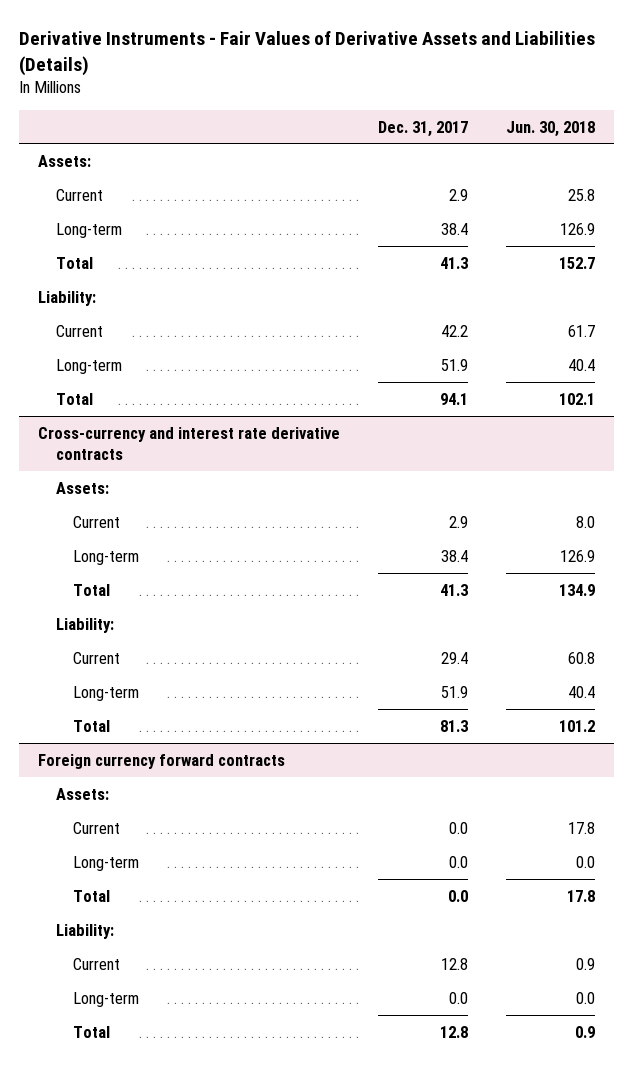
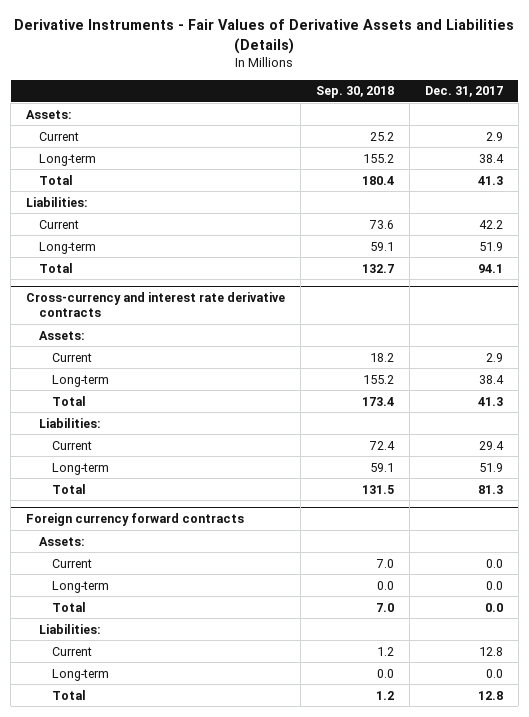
[505,120,595,137] Jun. 30, 2018 -> none
none -> [315,86,394,99] Sep. 30, 2018
[37,290,96,306] Liability: -> [26,196,89,207] Liabilities:
[55,617,114,633] Liability: -> [38,417,101,428] Liabilities:
[55,923,114,939] Liability: -> [38,623,101,634] Liabilities:

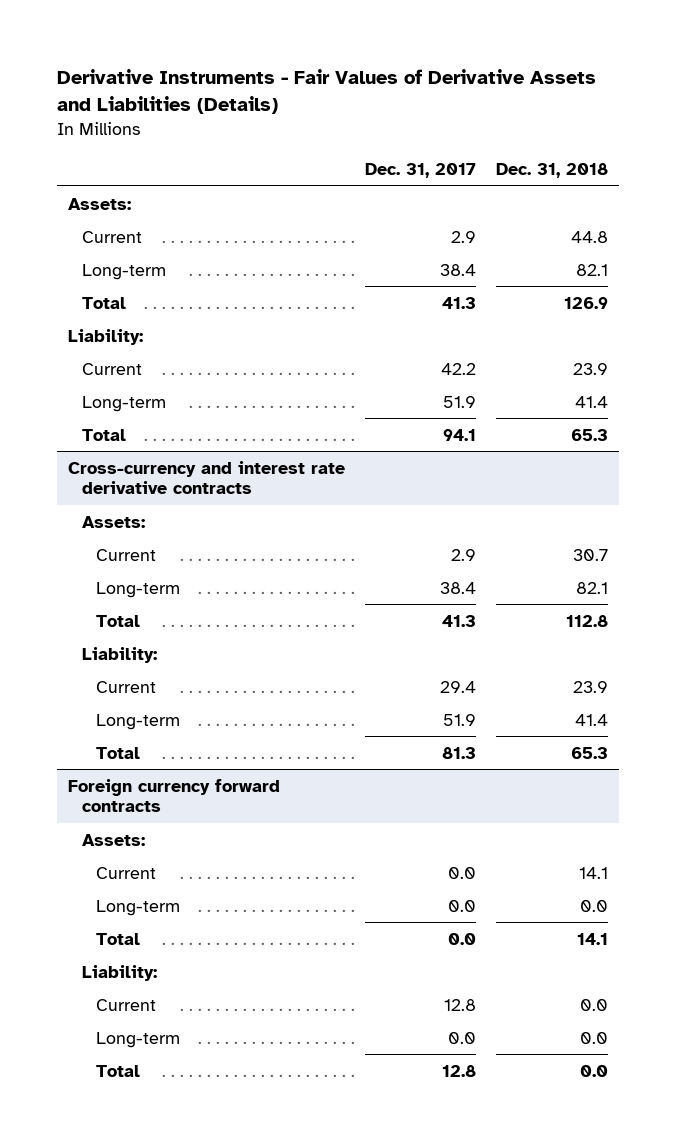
[315,86,394,99] Sep. 30, 2018 -> none
none -> [496,162,609,178] Dec. 31, 2018
[26,196,89,207] Liabilities: -> [67,328,143,345] Liability:
[38,417,101,428] Liabilities: -> [81,646,157,663] Liability:
[38,623,101,634] Liabilities: -> [81,964,157,981] Liability:

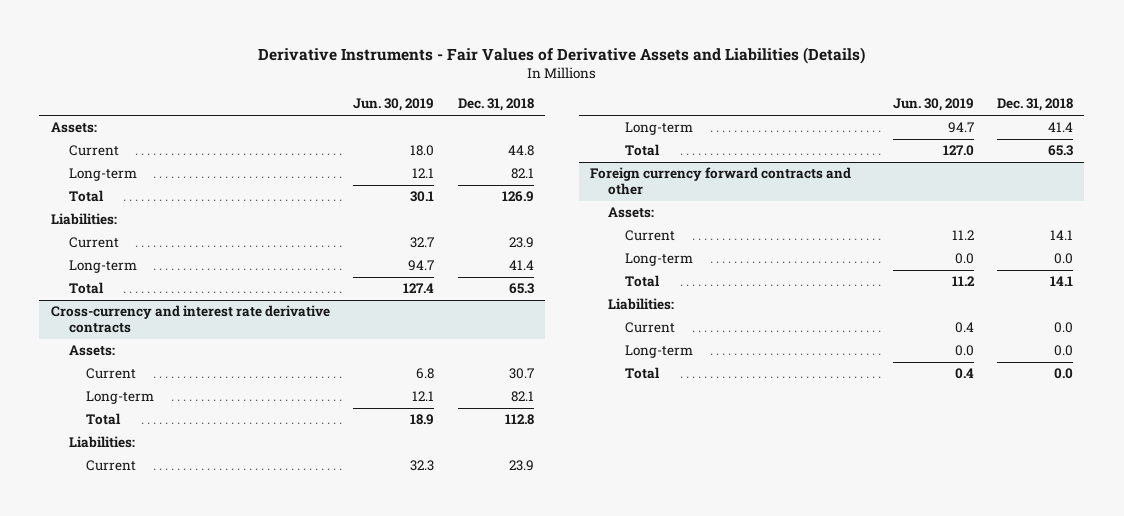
[365,162,477,178] Dec. 31, 2017 -> none
none -> [353,98,435,112] Jun. 30, 2019
[67,328,143,345] Liability: -> [51,213,118,226] Liabilities:
[81,646,157,663] Liability: -> [68,436,135,449] Liabilities:
[67,778,280,812] Foreign currency forward contracts -> [590,167,852,195] Foreign currency forward contracts and other
[81,964,157,981] Liability: -> [607,298,674,311] Liabilities:

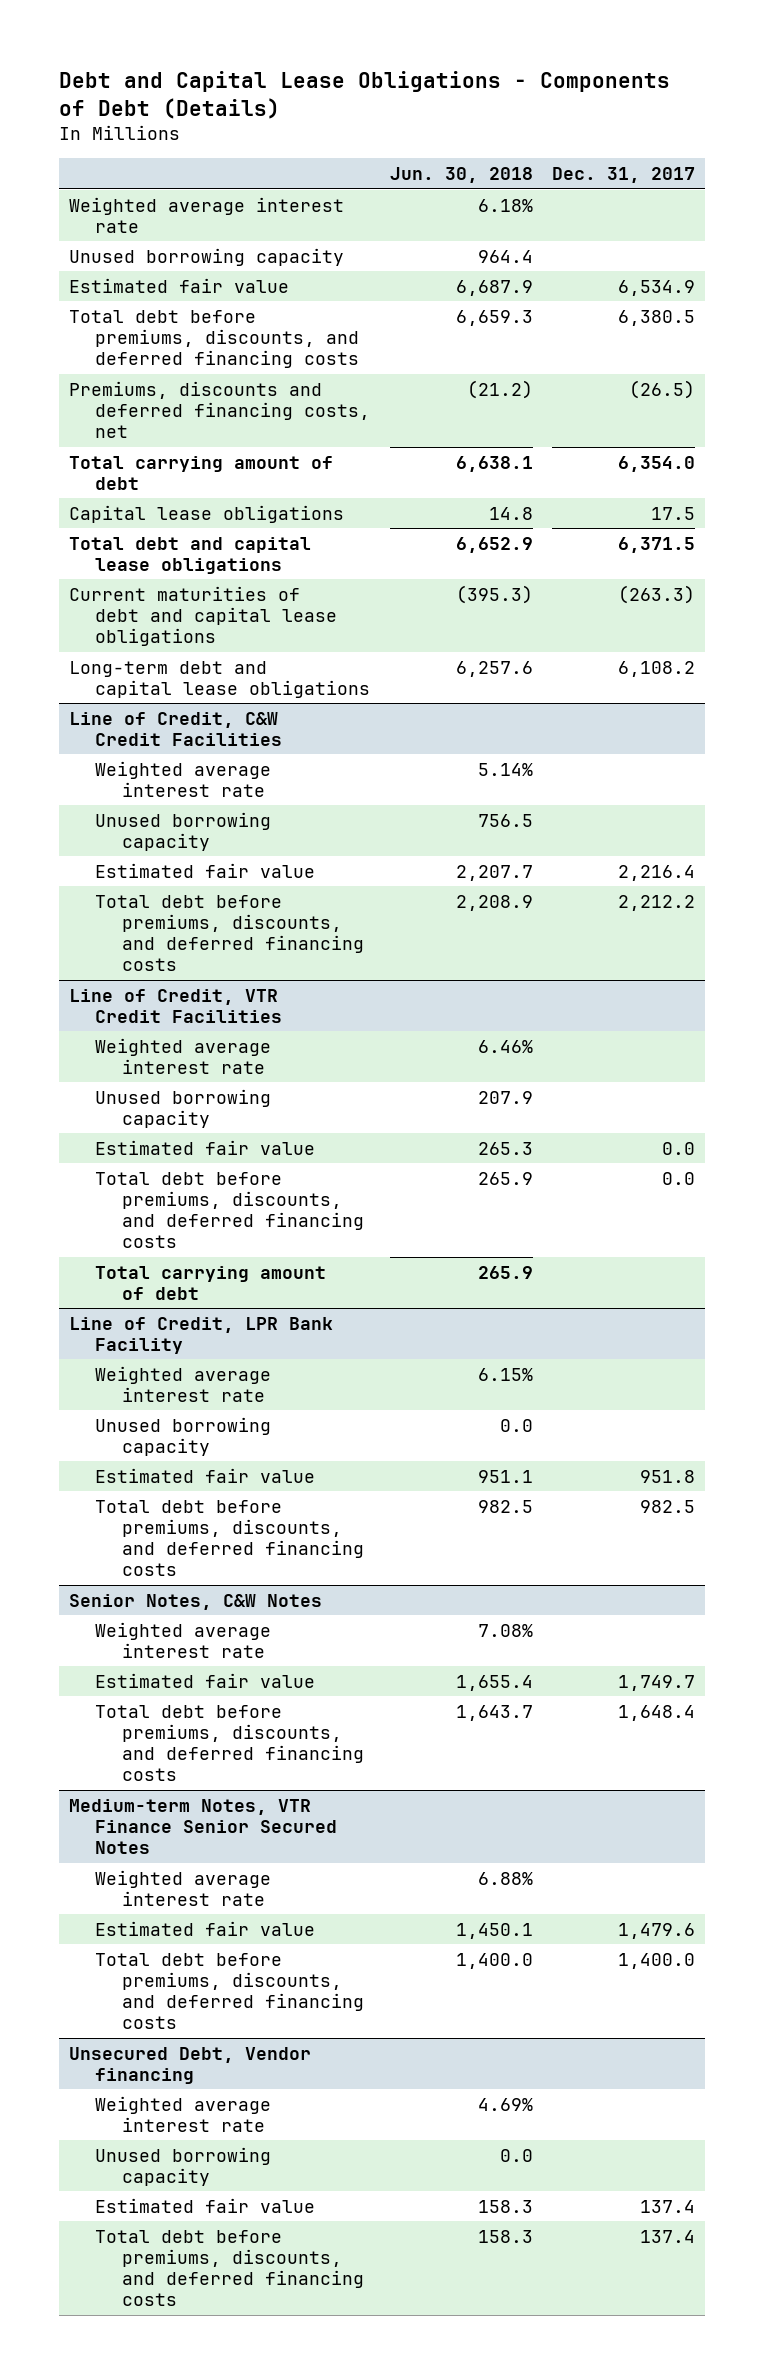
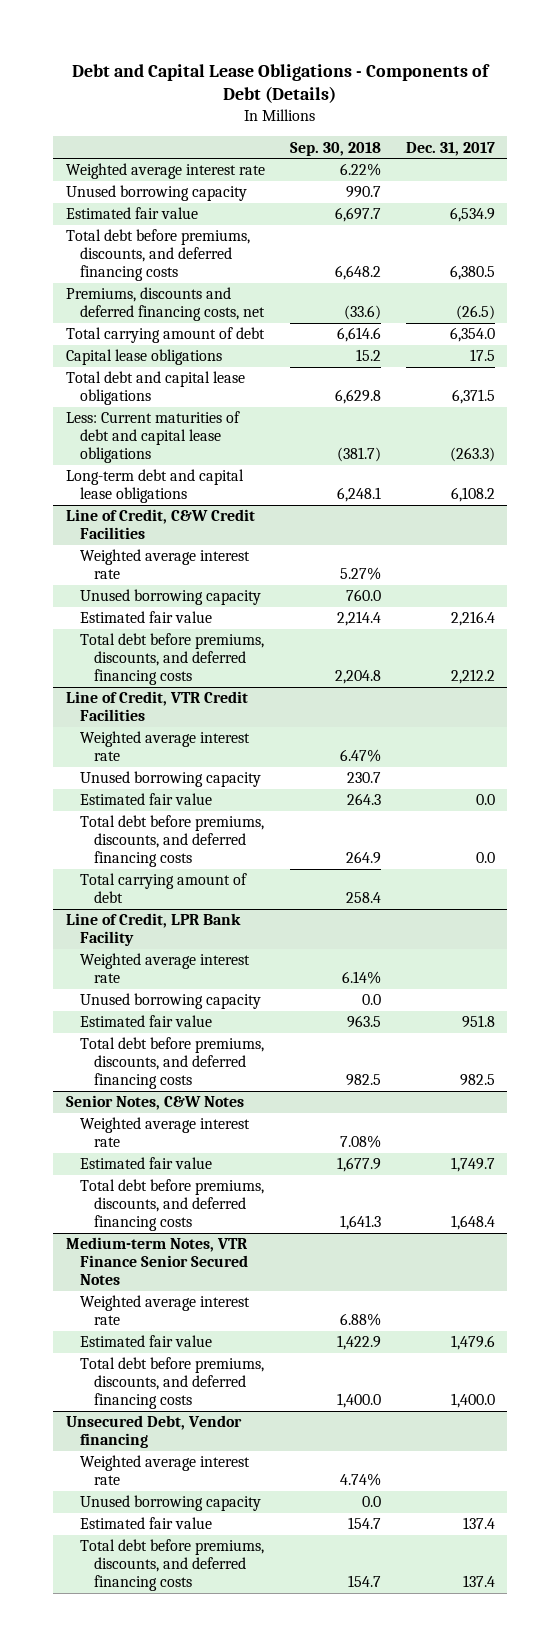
[389,167,533,184] Jun. 30, 2018 -> none
none -> [289,141,381,156] Sep. 30, 2018
[69,585,338,647] Current maturities of debt and capital lease obligations -> [65,411,240,463] Less: Current maturities of debt and capital lease obligations

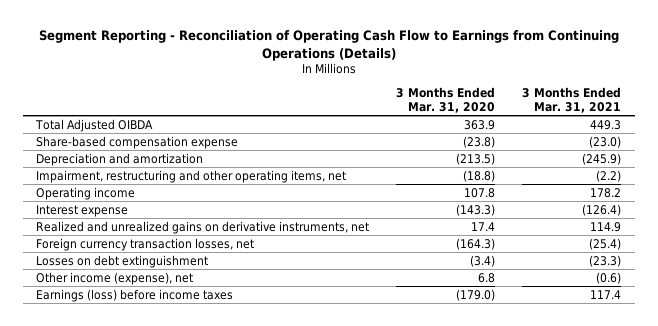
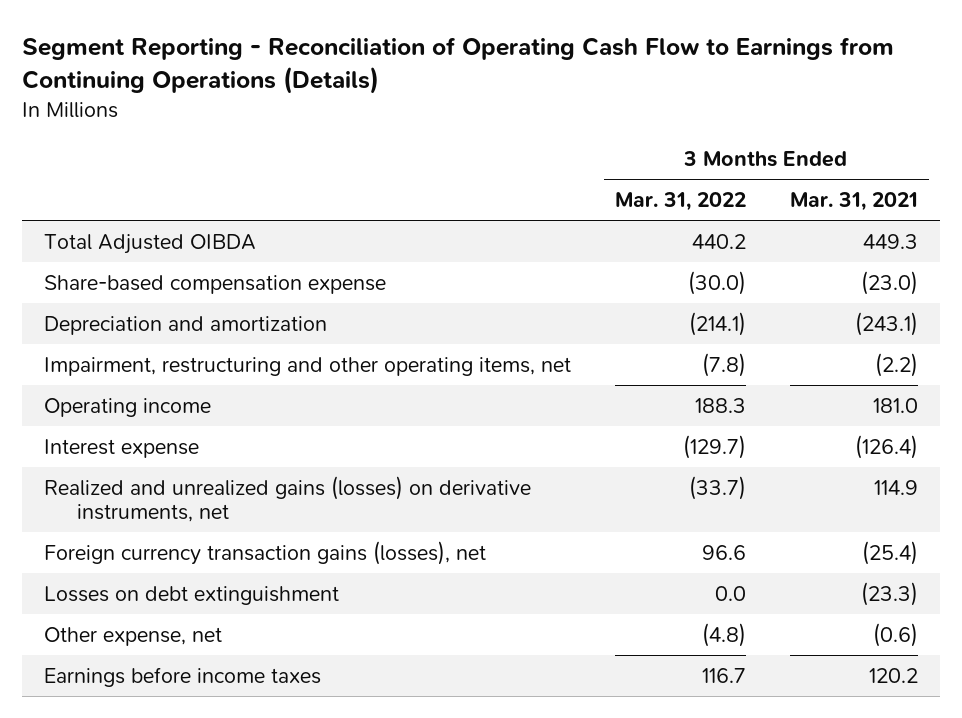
[396,87,496,113] 3 Months Ended Mar. 31, 2020 -> none
none -> [614,191,746,211] Mar. 31, 2022
[582,152,622,165] (245.9) -> [854,311,918,336] (243.1)
[590,187,622,198] 178.2 -> [872,397,918,413] 181.0
[36,220,370,234] Realized and unrealized gains on derivative instruments, net -> [43,475,531,523] Realized and unrealized gains (losses) on derivative instruments, net
[36,237,255,251] Foreign currency transaction losses, net -> [43,540,486,565] Foreign currency transaction gains (losses), net
[36,271,194,285] Other income (expense), net -> [43,626,222,646] Other expense, net
[36,288,234,302] Earnings (loss) before income taxes -> [43,666,321,687] Earnings before income taxes
[590,289,622,299] 117.4 -> [868,667,918,683] 120.2

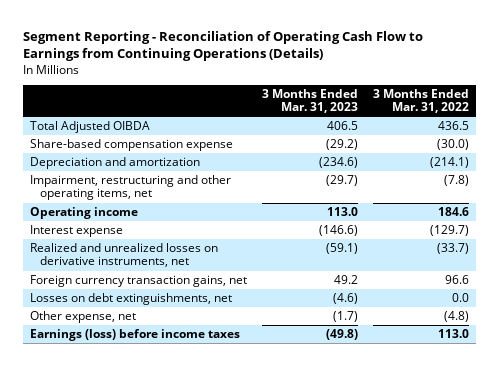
[789,191,918,211] Mar. 31, 2021 -> none
none -> [261,89,358,114] 3 Months Ended Mar. 31, 2023
[691,233,746,249] 440.2 -> [437,121,469,131] 436.5
[694,397,746,413] 188.3 -> [437,207,469,217] 184.6
[43,475,531,523] Realized and unrealized gains (losses) on derivative instruments, net -> [30,243,219,268] Realized and unrealized losses on derivative instruments, net
[43,540,486,565] Foreign currency transaction gains (losses), net -> [30,275,248,288] Foreign currency transaction gains, net
[43,585,339,605] Losses on debt extinguishment -> [30,293,233,306] Losses on debt extinguishments, net
[43,666,321,687] Earnings before income taxes -> [30,329,241,342] Earnings (loss) before income taxes
[701,667,746,683] 116.7 -> [437,329,469,339] 113.0

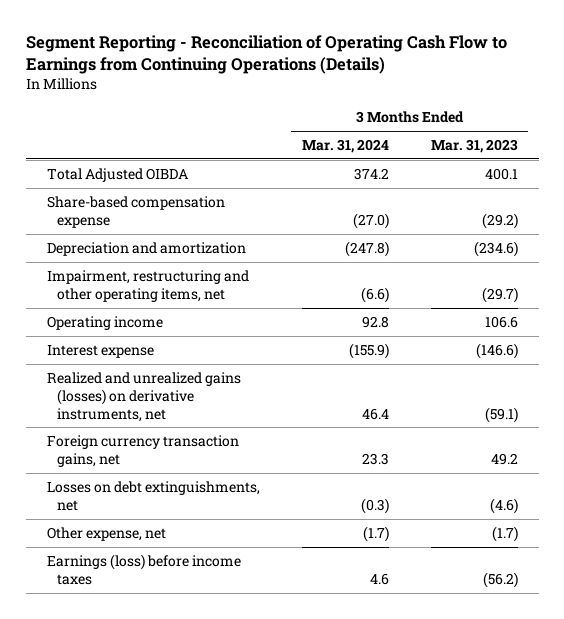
[372,89,469,114] 3 Months Ended Mar. 31, 2022 -> none
none -> [301,139,389,154] Mar. 31, 2024
[326,121,358,131] 406.5 -> [484,168,518,181] 400.1
[326,207,358,217] 113.0 -> [484,316,518,329] 106.6
[30,243,219,268] Realized and unrealized losses on derivative instruments, net -> [46,372,241,422] Realized and unrealized gains (losses) on derivative instruments, net
[325,329,358,341] (49.8) -> [482,571,518,588] (56.2)

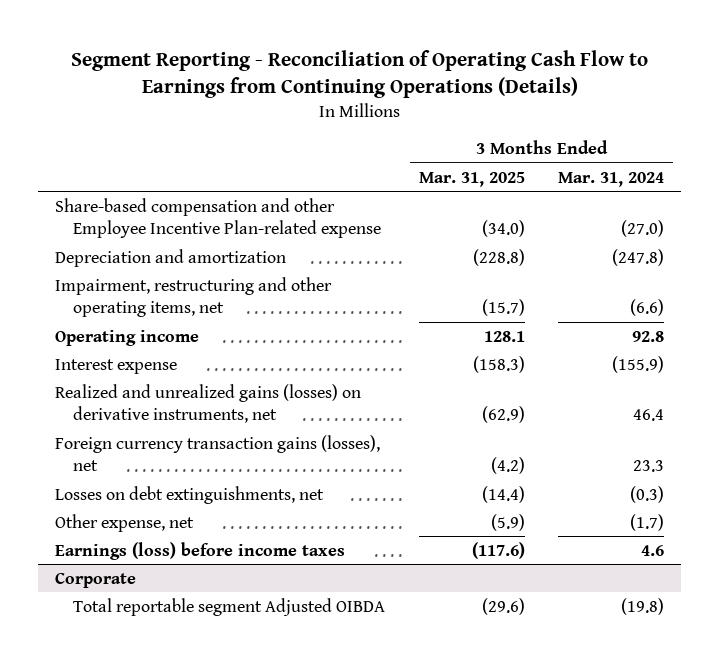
[430,139,518,154] Mar. 31, 2023 -> none
none -> [418,171,525,187] Mar. 31, 2025
[46,168,188,183] Total Adjusted OIBDA -> none
[46,196,225,228] Share-based compensation expense -> none
none -> [55,197,382,239] Share-based compensation and other Employee Incentive Plan-related expense
[46,435,239,467] Foreign currency transaction gains, net -> [55,434,381,472] Foreign currency transaction gains (losses), net
none -> [55,572,137,588] Corporate
none -> [73,597,386,616] Total reportable segment Adjusted OIBDA

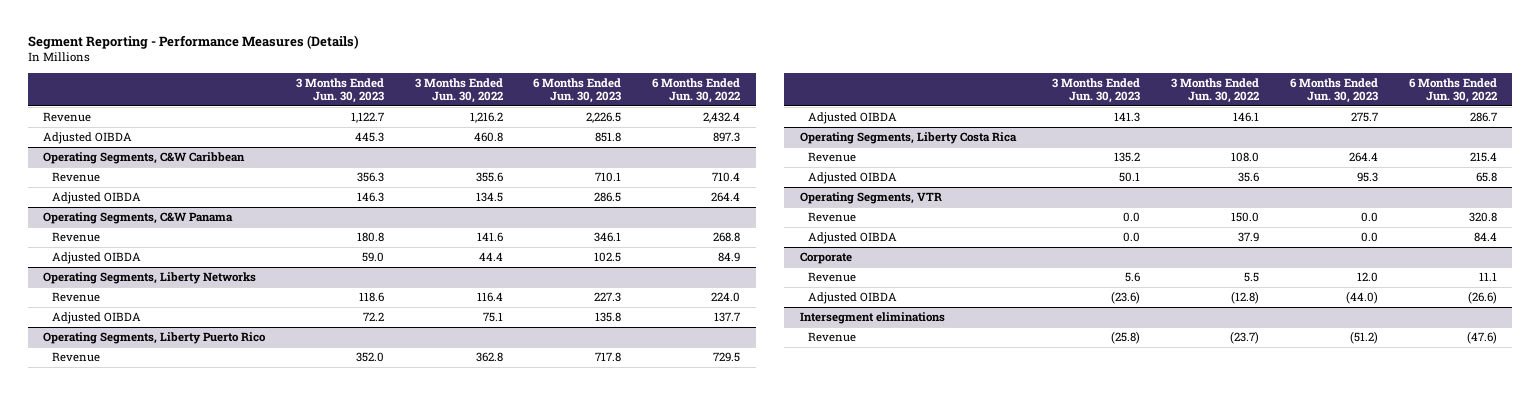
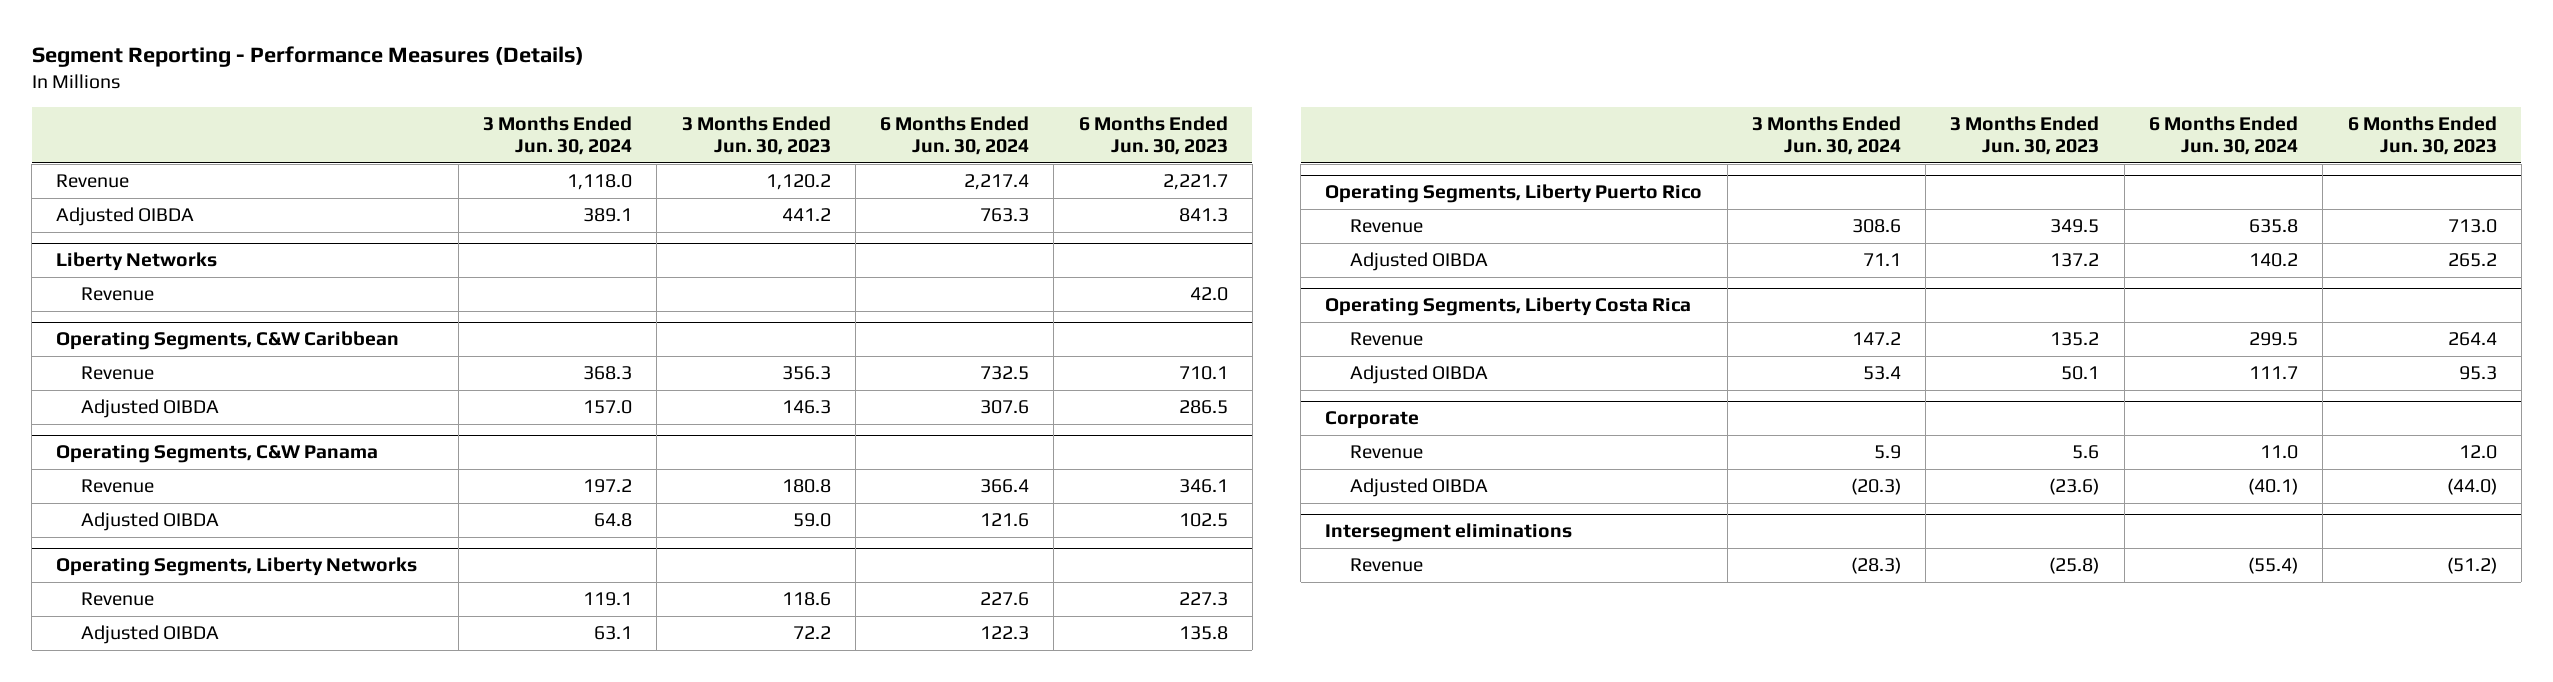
[414,77,503,104] 3 Months Ended Jun. 30, 2022 -> none
[652,77,741,104] 6 Months Ended Jun. 30, 2022 -> none
none -> [482,116,632,156] 3 Months Ended Jun. 30, 2024
none -> [880,116,1030,156] 6 Months Ended Jun. 30, 2024
[350,112,384,124] 1,122.7 -> [765,174,831,191] 1,120.2
[586,112,622,124] 2,226.5 -> [1162,174,1228,191] 2,221.7
[354,132,384,143] 445.3 -> [781,208,831,222] 441.2
[595,132,622,143] 851.8 -> [1178,208,1228,223] 841.3
none -> [56,252,218,272] Liberty Networks
none -> [80,287,154,302] Revenue
[355,352,384,363] 352.0 -> [2050,219,2100,234] 349.5
[595,352,622,363] 717.8 -> [2447,219,2497,234] 713.0
[1114,112,1141,123] 141.3 -> [2050,253,2100,268] 137.2
[1351,112,1379,123] 275.7 -> [2447,253,2497,268] 265.2
[799,192,942,205] Operating Segments, VTR -> none
[808,212,857,223] Revenue -> none
[808,232,898,245] Adjusted OIBDA -> none

